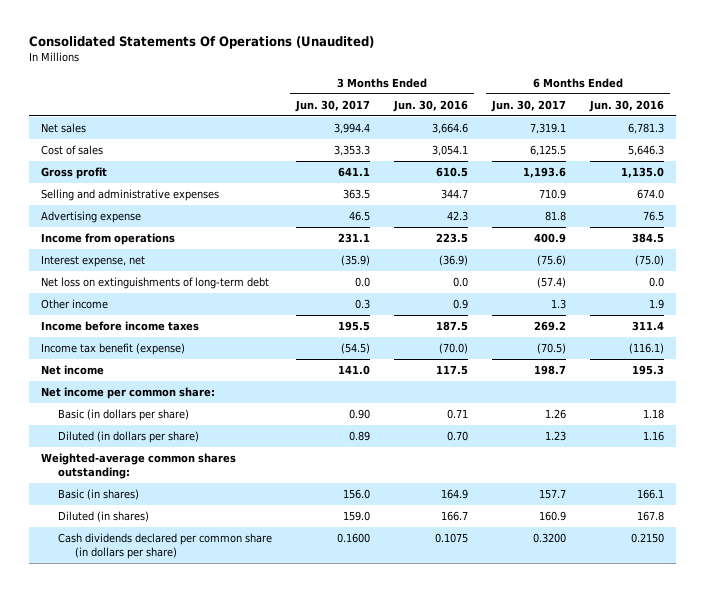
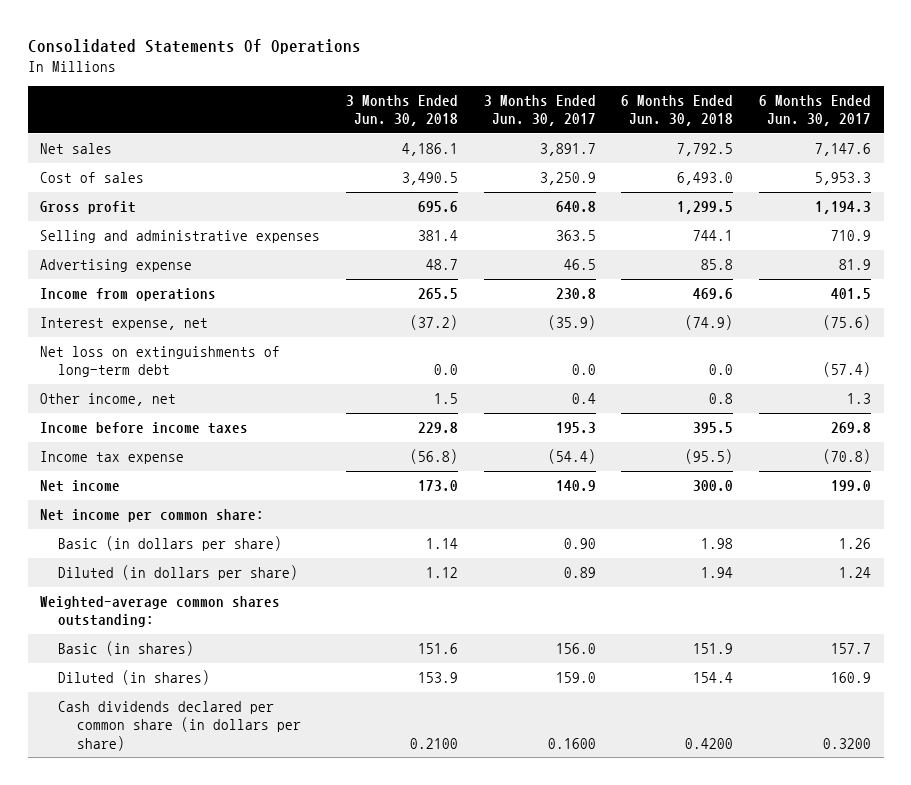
[28,36,374,50] Consolidated Statements Of Operations (Unaudited) -> [27,38,361,54] Consolidated Statements Of Operations
[393,100,469,113] Jun. 30, 2016 -> none
[589,100,665,113] Jun. 30, 2016 -> none
none -> [346,94,459,127] 3 Months Ended Jun. 30, 2018
none -> [621,94,734,127] 6 Months Ended Jun. 30, 2018
[334,123,371,135] 3,994.4 -> [539,143,596,157] 3,891.7
[530,123,567,135] 7,319.1 -> [815,143,872,157] 7,147.6
[334,145,371,157] 3,353.3 -> [539,172,596,186] 3,250.9
[530,145,567,157] 6,125.5 -> [815,172,872,186] 5,953.3
[338,167,371,178] 641.1 -> [555,201,596,213] 640.8
[523,167,567,179] 1,193.6 -> [815,201,872,215] 1,194.3
[545,211,567,222] 81.8 -> [839,259,872,271] 81.9
[338,233,371,244] 231.1 -> [555,288,596,300] 230.8
[534,233,567,244] 400.9 -> [831,288,872,300] 401.5
[40,299,108,310] Other income -> [40,393,177,407] Other income, net
[355,299,371,310] 0.3 -> [571,393,596,405] 0.4
[338,321,371,332] 195.5 -> [555,422,596,434] 195.3
[534,321,567,332] 269.2 -> [831,422,872,434] 269.8
[40,343,185,356] Income tax benefit (expense) -> [40,451,185,465] Income tax expense
[341,343,371,355] (54.5) -> [547,449,596,465] (54.4)
[537,343,567,355] (70.5) -> [823,449,872,465] (70.8)
[338,365,371,376] 141.0 -> [555,480,596,492] 140.9
[534,365,567,376] 198.7 -> [831,480,872,492] 199.0
[545,431,567,442] 1.23 -> [839,567,872,579] 1.24

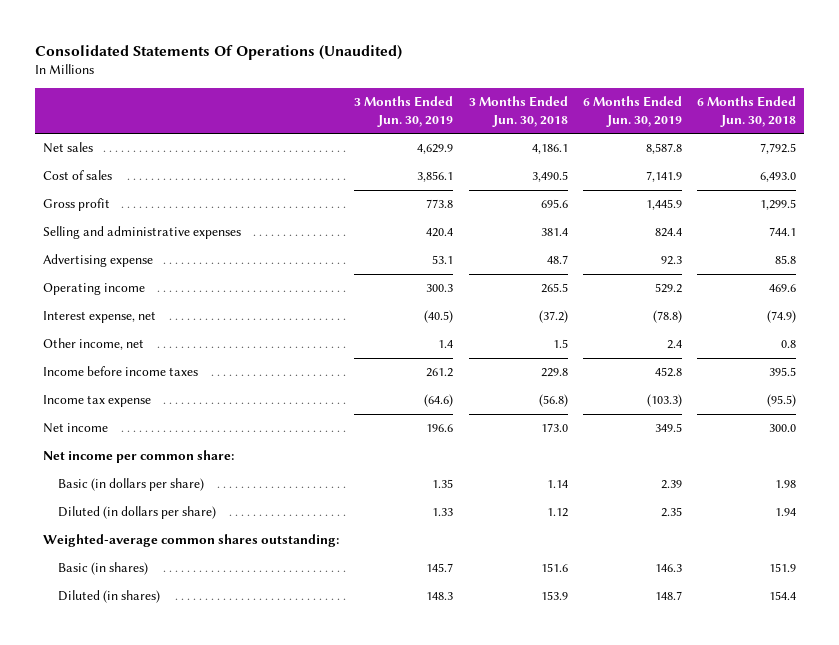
[27,38,361,54] Consolidated Statements Of Operations -> [35,45,403,61] Consolidated Statements Of Operations (Unaudited)
[483,94,596,127] 3 Months Ended Jun. 30, 2017 -> none
[759,94,872,127] 6 Months Ended Jun. 30, 2017 -> none
none -> [354,96,454,127] 3 Months Ended Jun. 30, 2019
none -> [583,96,683,127] 6 Months Ended Jun. 30, 2019
[40,288,217,302] Income from operations -> [42,283,145,296] Operating income
[40,346,281,378] Net loss on extinguishments of long-term debt -> none
[58,701,301,751] Cash dividends declared per common share (in dollars per share) -> none

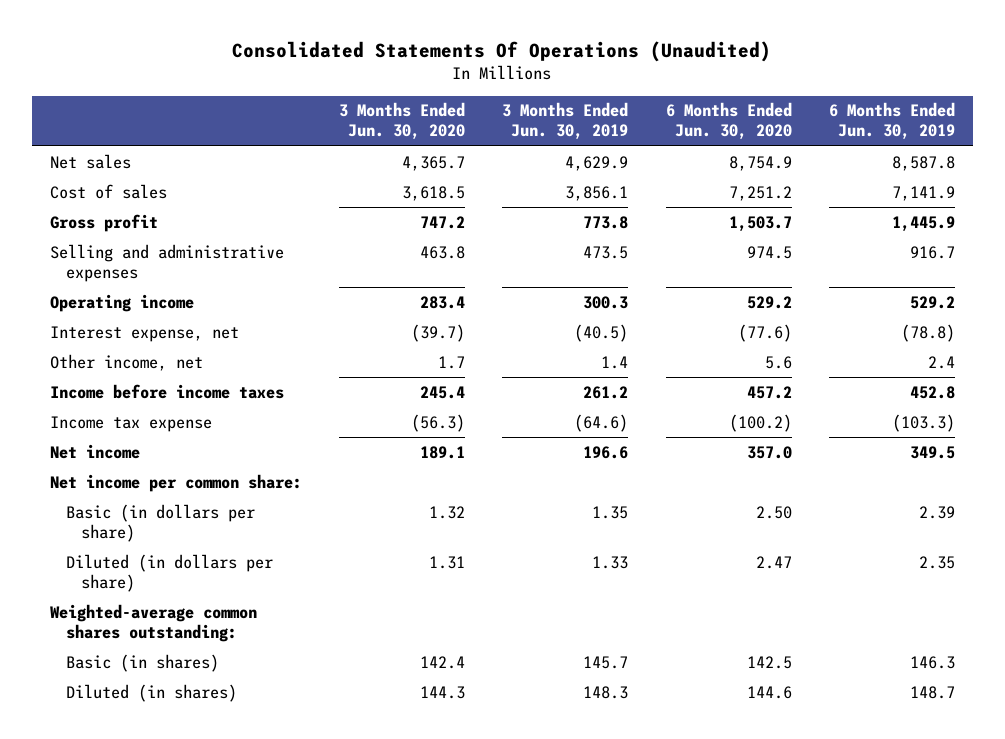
[468,96,568,127] 3 Months Ended Jun. 30, 2018 -> none
[697,96,797,127] 6 Months Ended Jun. 30, 2018 -> none
none -> [339,102,466,141] 3 Months Ended Jun. 30, 2020
none -> [665,102,792,141] 6 Months Ended Jun. 30, 2020
[42,254,153,268] Advertising expense -> none
[426,228,454,238] 420.4 -> [583,245,629,259] 473.5
[655,228,683,238] 824.4 -> [909,245,955,259] 916.7

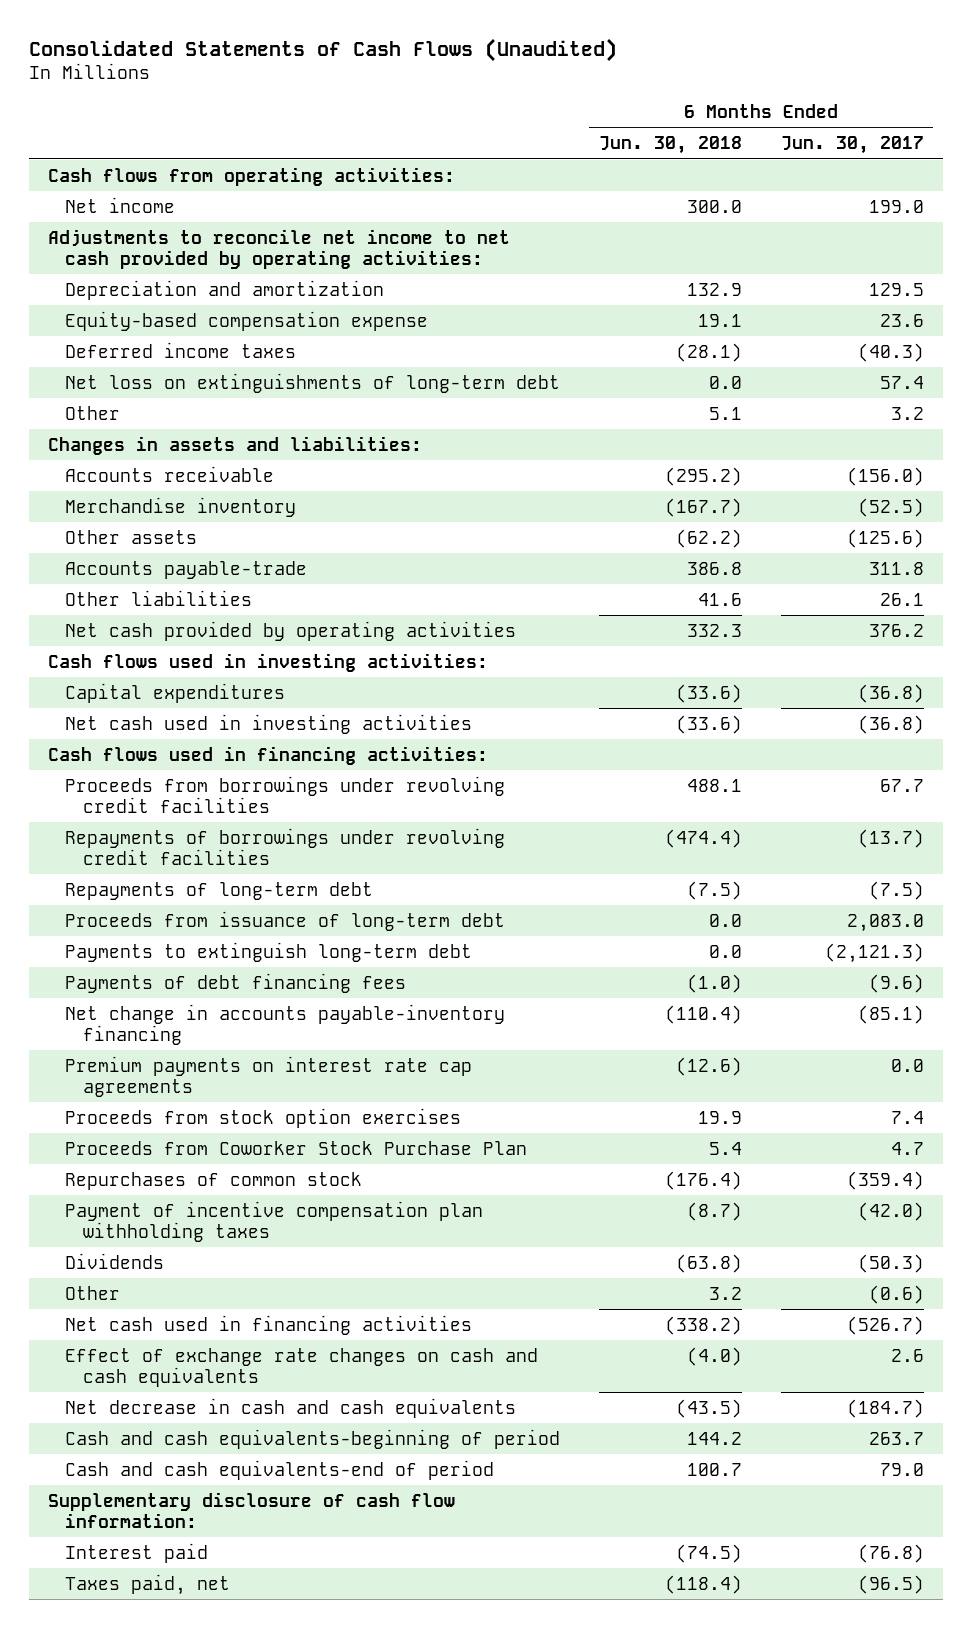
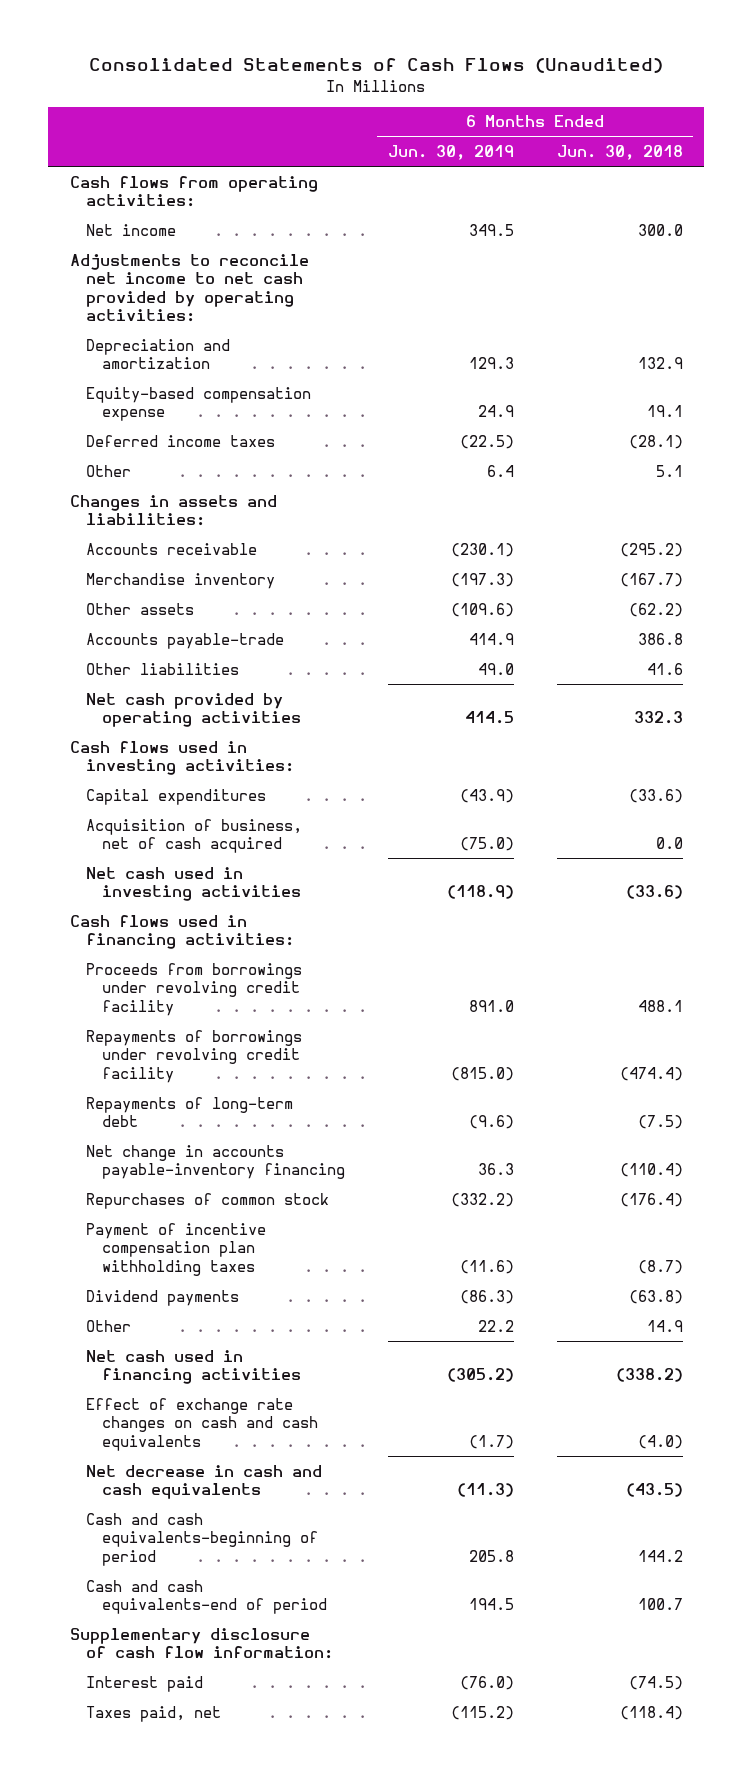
[780,136,924,155] Jun. 30, 2017 -> none
none -> [387,144,514,160] Jun. 30, 2019
[65,372,561,393] Net loss on extinguishments of long-term debt -> none
none -> [85,818,302,854] Acquisition of business, net of cash acquired
[65,775,506,814] Proceeds from borrowings under revolving credit facilities -> [85,962,302,1016] Proceeds from borrowings under revolving credit facility
[65,827,506,866] Repayments of borrowings under revolving credit facilities -> [85,1029,302,1083] Repayments of borrowings under revolving credit facility
[65,910,506,931] Proceeds from issuance of long-term debt -> none
[65,941,473,962] Payments to extinguish long-term debt -> none
[65,972,407,993] Payments of debt financing fees -> none
[65,1055,473,1098] Premium payments on interest rate cap agreements -> none
[65,1107,462,1128] Proceeds from stock option exercises -> none
[65,1140,528,1155] Proceeds from Coworker Stock Purchase Plan -> none
[65,1252,165,1269] Dividends -> [85,1289,239,1306] Dividend payments
[709,1286,743,1300] 3.2 -> [646,1319,683,1332] 14.9

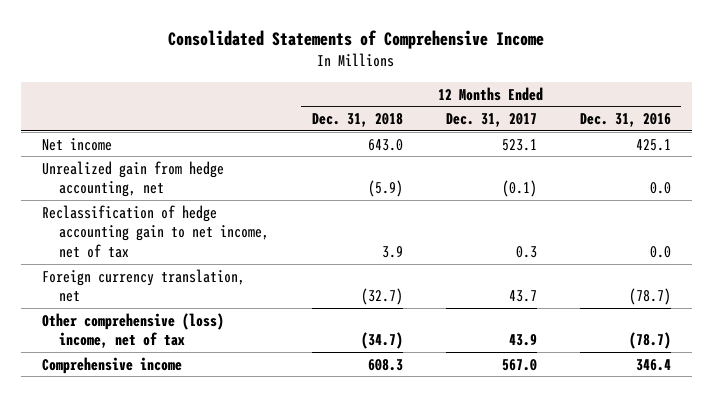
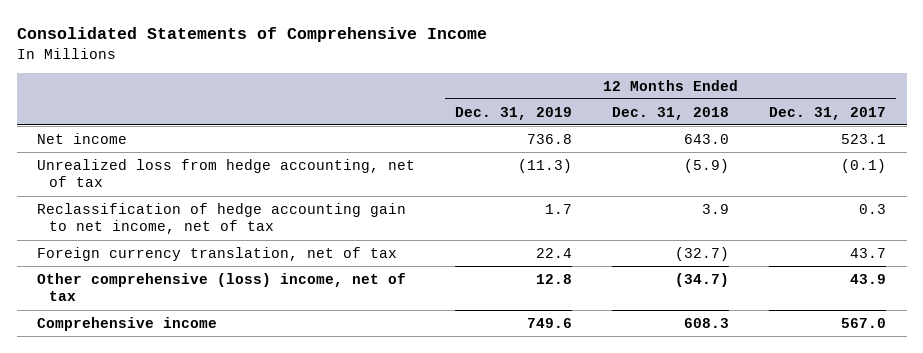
[579,113,671,128] Dec. 31, 2016 -> none
none -> [455,106,573,120] Dec. 31, 2019
[42,160,225,198] Unrealized gain from hedge accounting, net -> [36,158,415,188] Unrealized loss from hedge accounting, net of tax
[42,268,246,303] Foreign currency translation, net -> [36,246,397,261] Foreign currency translation, net of tax

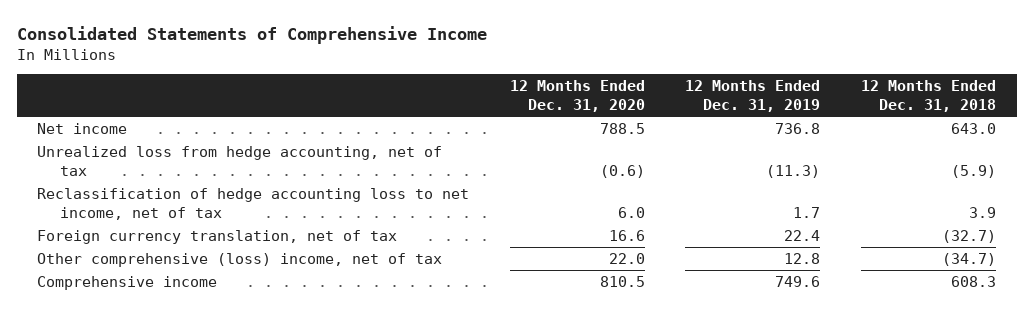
[769,106,887,120] Dec. 31, 2017 -> none
none -> [509,80,645,113] 12 Months Ended Dec. 31, 2020
[36,202,406,235] Reclassification of hedge accounting gain to net income, net of tax -> [37,187,470,221] Reclassification of hedge accounting loss to net income, net of tax

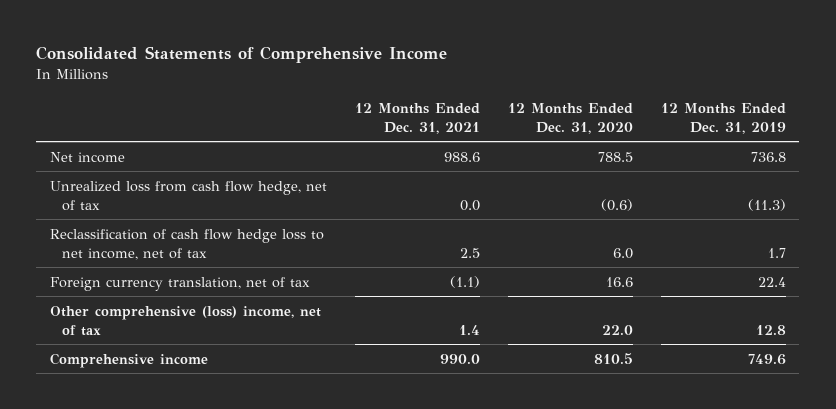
[861,80,997,113] 12 Months Ended Dec. 31, 2018 -> none
none -> [355,102,481,134] 12 Months Ended Dec. 31, 2021
[37,145,443,177] Unrealized loss from hedge accounting, net of tax -> [50,180,328,211] Unrealized loss from cash flow hedge, net of tax
[37,187,470,221] Reclassification of hedge accounting loss to net income, net of tax -> [50,228,325,260] Reclassification of cash flow hedge loss to net income, net of tax

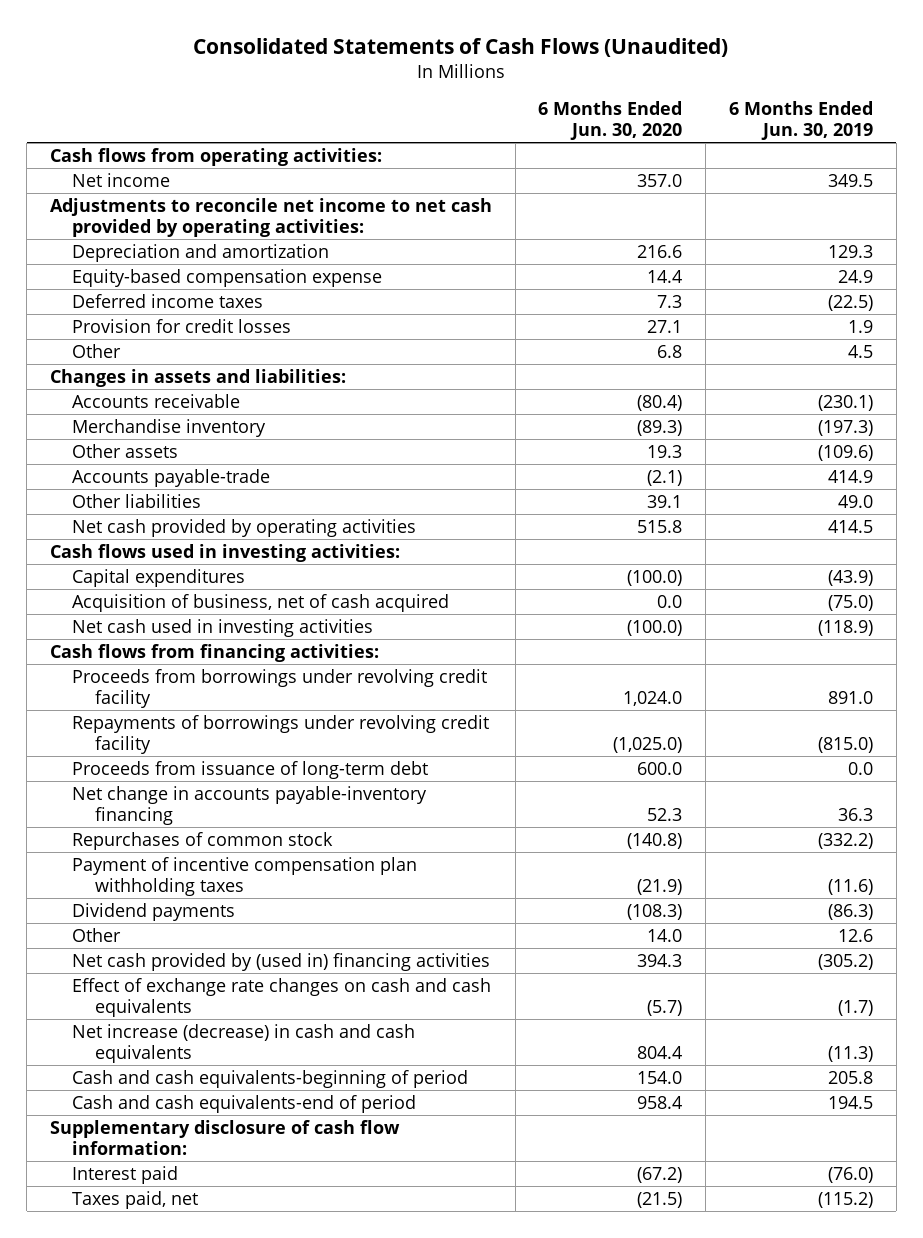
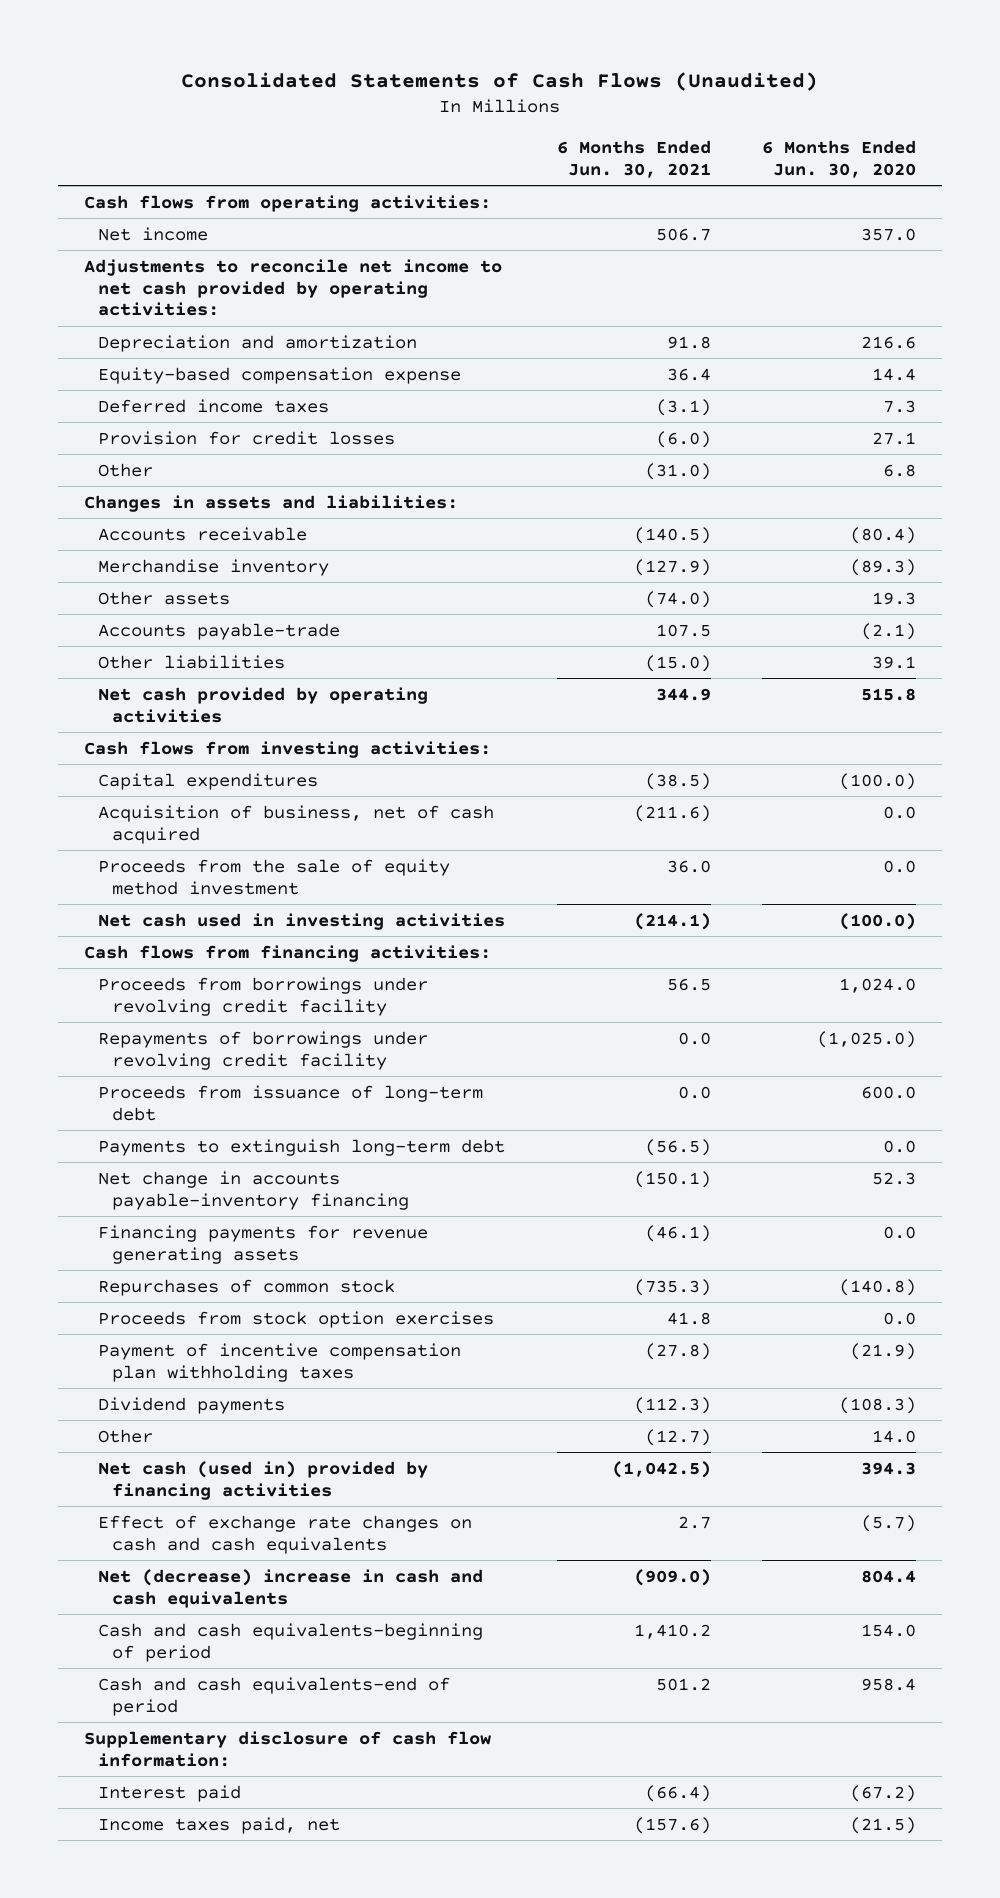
[728,100,873,140] 6 Months Ended Jun. 30, 2019 -> none
none -> [556,139,711,178] 6 Months Ended Jun. 30, 2021
[49,543,400,562] Cash flows used in investing activities: -> [83,740,491,758] Cash flows from investing activities:
none -> [97,858,450,895] Proceeds from the sale of equity method investment
none -> [97,1138,505,1156] Payments to extinguish long-term debt
none -> [97,1224,428,1264] Financing payments for revenue generating assets
none -> [97,1310,494,1328] Proceeds from stock option exercises
[72,952,491,971] Net cash provided by (used in) financing activities -> [97,1460,428,1500] Net cash (used in) provided by financing activities
[72,1023,416,1064] Net increase (decrease) in cash and cash equivalents -> [97,1568,483,1608] Net (decrease) increase in cash and cash equivalents
[72,1190,199,1209] Taxes paid, net -> [97,1816,340,1834] Income taxes paid, net

